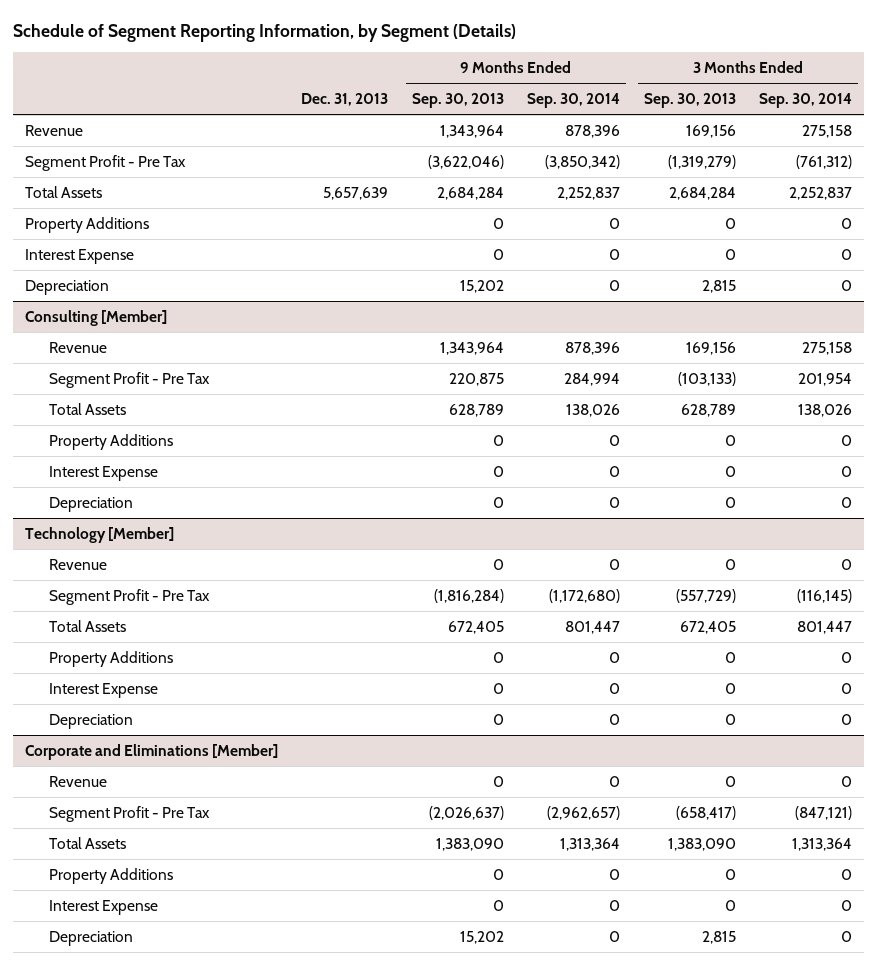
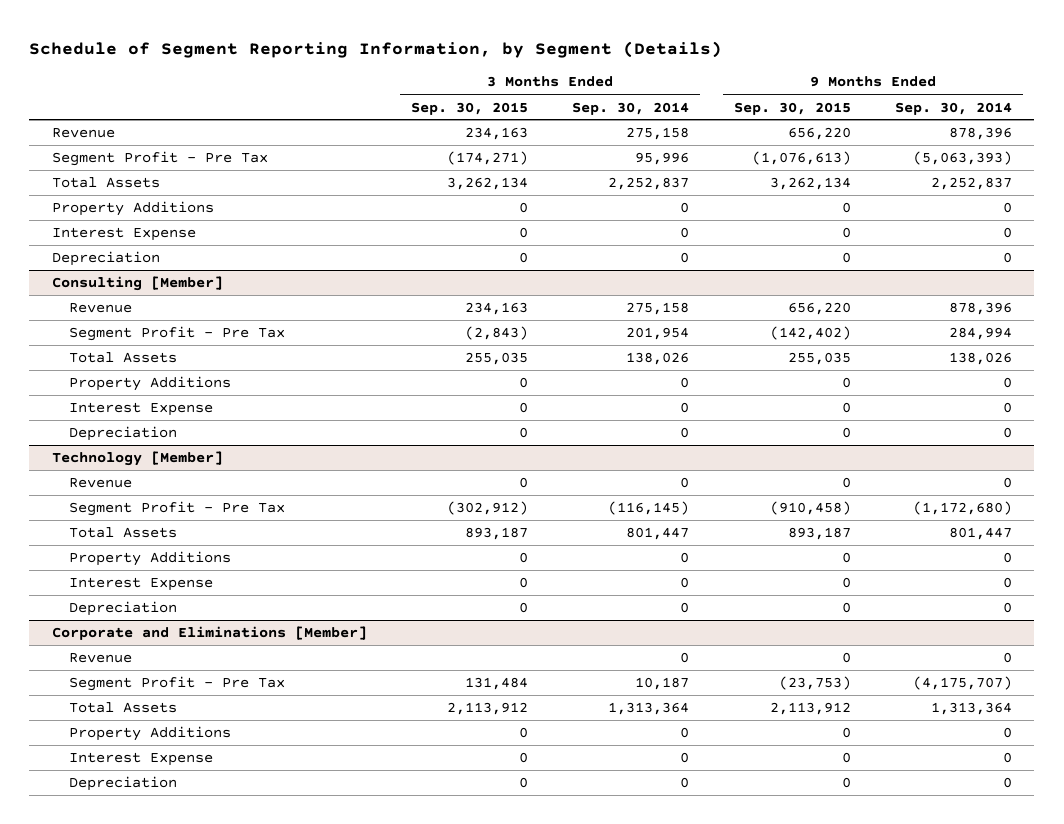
[301,93,389,107] Dec. 31, 2013 -> none
[411,93,504,109] Sep. 30, 2013 -> none
[643,93,736,109] Sep. 30, 2013 -> none
none -> [410,101,528,115] Sep. 30, 2015
none -> [733,101,851,115] Sep. 30, 2015
[545,154,621,169] (3,850,342) -> [913,151,1013,166] (5,063,393)
[795,154,852,169] (761,312) -> [635,152,690,166] 95,996
[547,805,621,820] (2,962,657) -> [913,676,1013,691] (4,175,707)
[794,805,852,820] (847,121) -> [635,677,690,691] 10,187

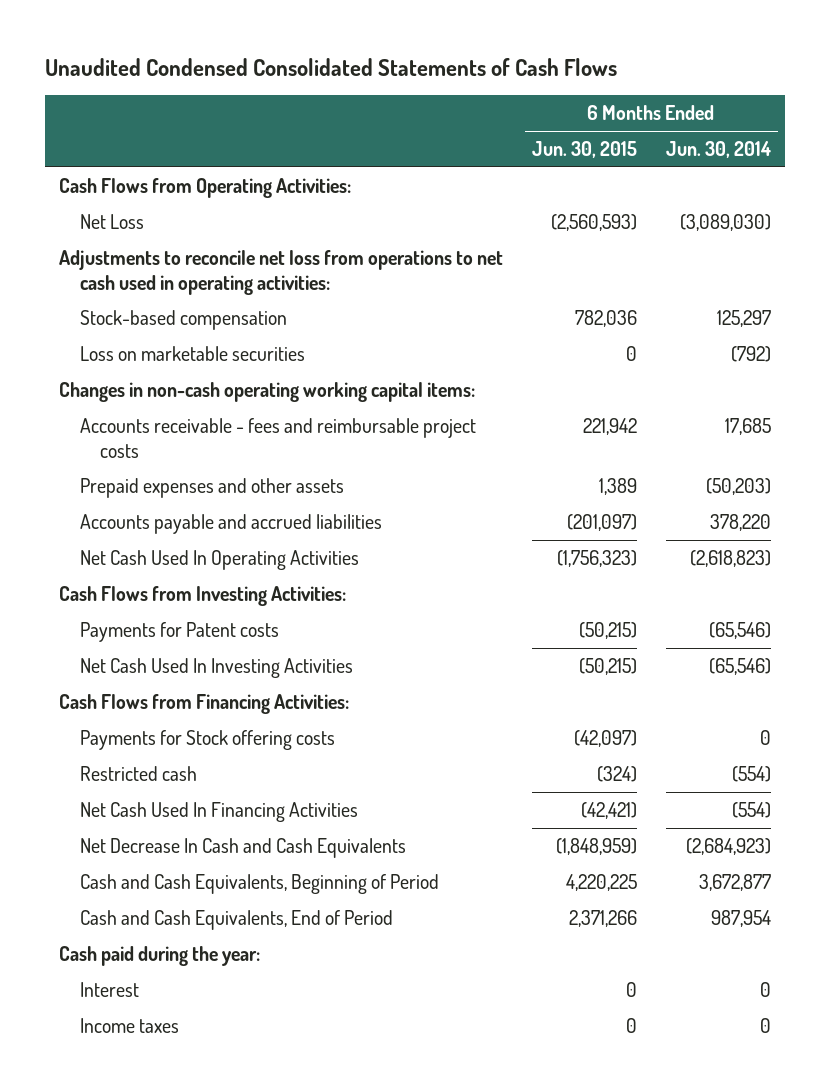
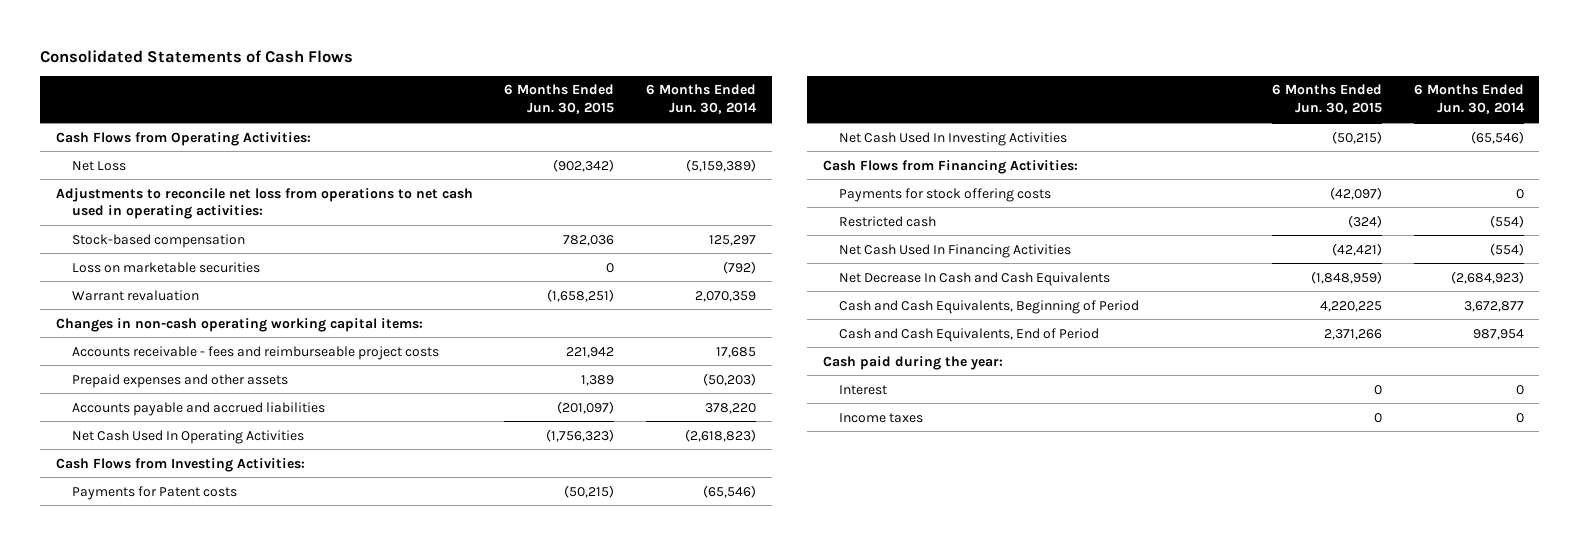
[44,57,617,76] Unaudited Condensed Consolidated Statements of Cash Flows -> [39,49,353,63] Consolidated Statements of Cash Flows
[550,214,637,232] (2,560,593) -> [553,158,615,172] (902,342)
[679,214,771,232] (3,089,030) -> [686,158,757,172] (5,159,389)
none -> [71,289,199,301] Warrant revaluation
[79,418,476,458] Accounts receivable - fees and reimbursable project costs -> [71,345,439,360] Accounts receivable - fees and reimburseable project costs
[79,730,335,751] Payments for Stock offering costs -> [839,187,1052,202] Payments for stock offering costs

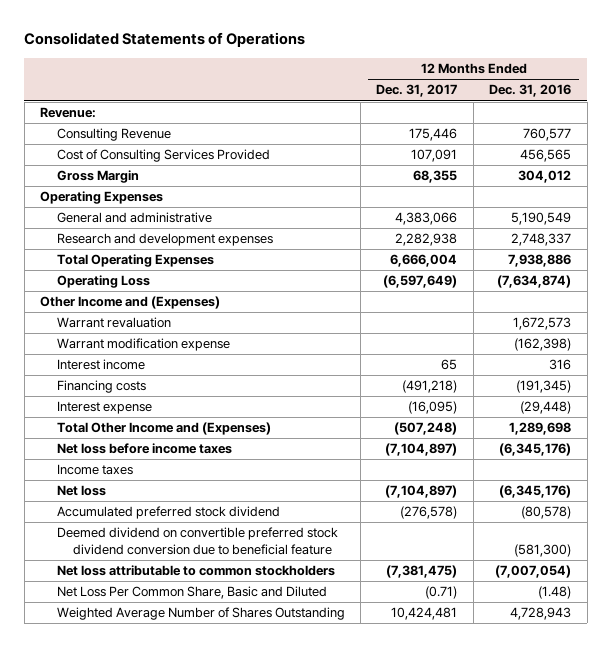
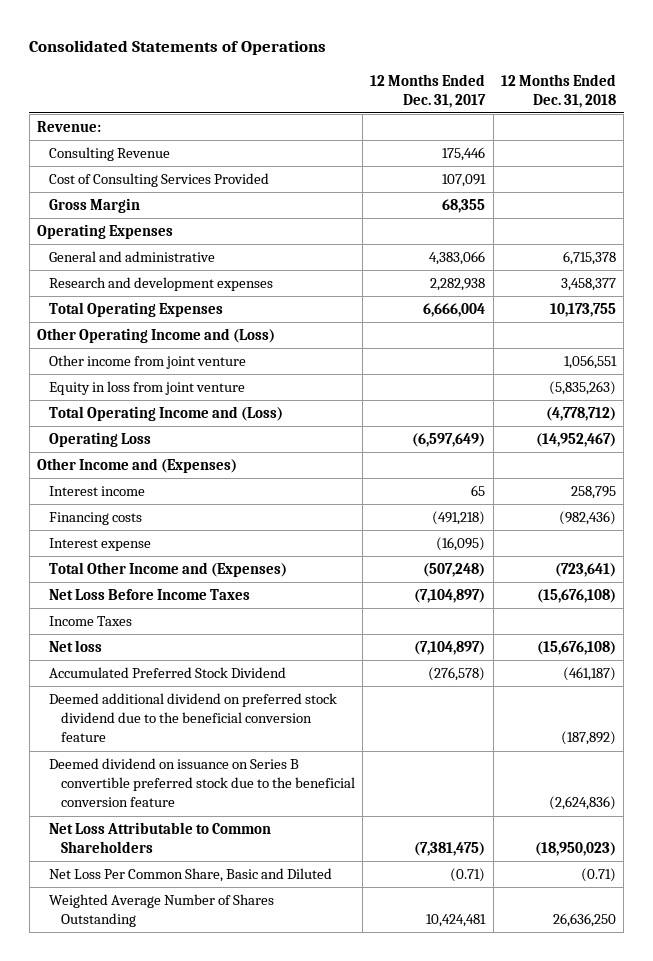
[489,84,572,98] Dec. 31, 2016 -> none
none -> [500,73,616,108] 12 Months Ended Dec. 31, 2018
none -> [36,328,275,344] Other Operating Income and (Loss)
none -> [48,355,246,370] Other income from joint venture
none -> [48,381,245,396] Equity in loss from joint venture
none -> [48,406,283,422] Total Operating Income and (Loss)
[56,317,171,329] Warrant revaluation -> none
[56,338,230,352] Warrant modification expense -> none
[56,443,232,455] Net loss before income taxes -> [48,589,250,601] Net Loss Before Income Taxes
[56,464,133,476] Income taxes -> [48,616,132,627] Income Taxes
[56,506,280,520] Accumulated preferred stock dividend -> [48,667,286,679] Accumulated Preferred Stock Dividend
[56,527,338,555] Deemed dividend on convertible preferred stock dividend conversion due to beneficial feature -> [48,693,337,743] Deemed additional dividend on preferred stock dividend due to the beneficial conversion feature
none -> [48,758,355,808] Deemed dividend on issuance on Series B convertible preferred stock due to the beneficial conversion feature
[56,565,335,577] Net loss attributable to common stockholders -> [48,822,271,854] Net Loss Attributable to Common Shareholders

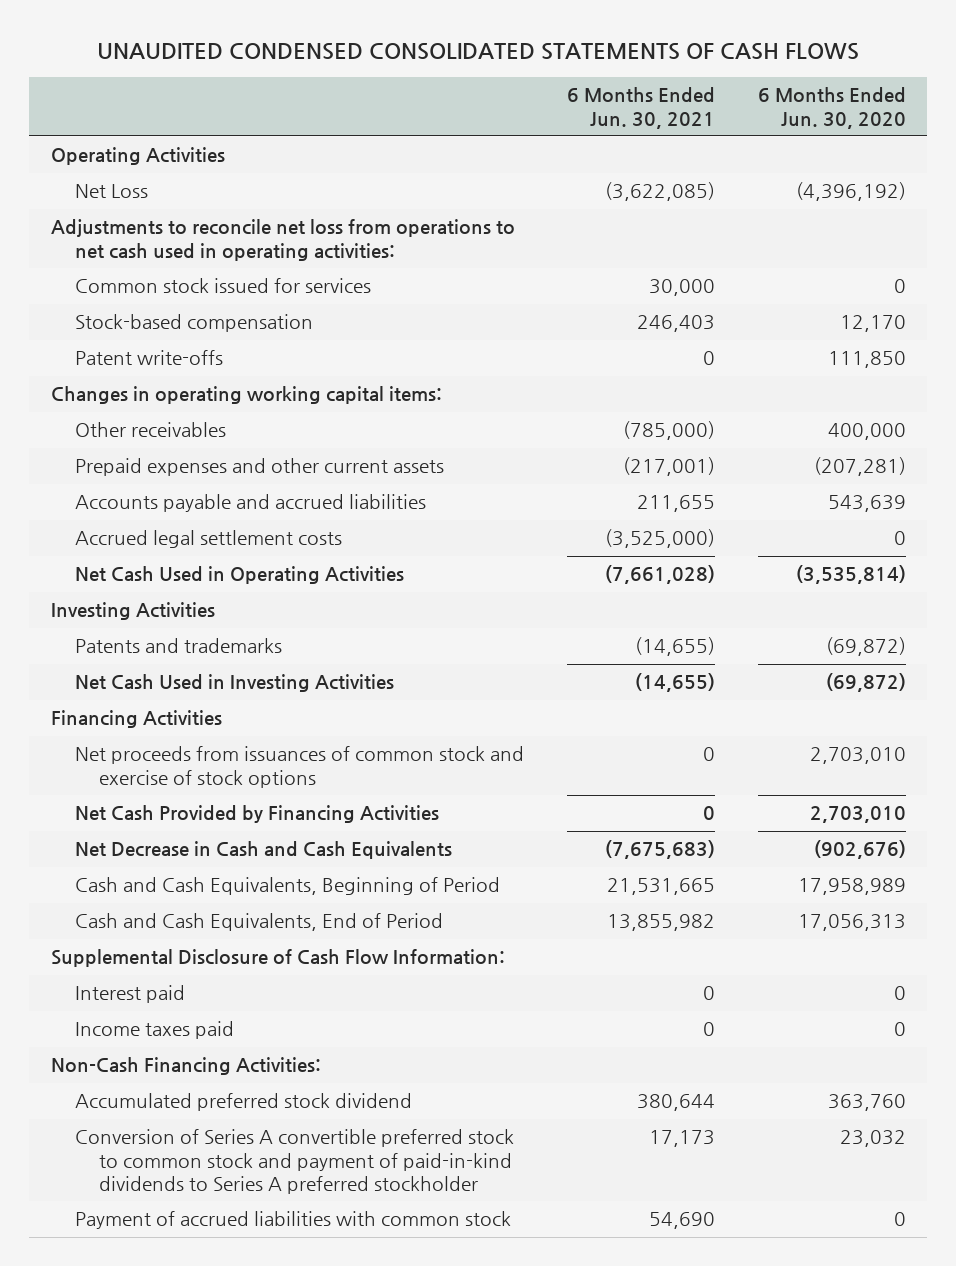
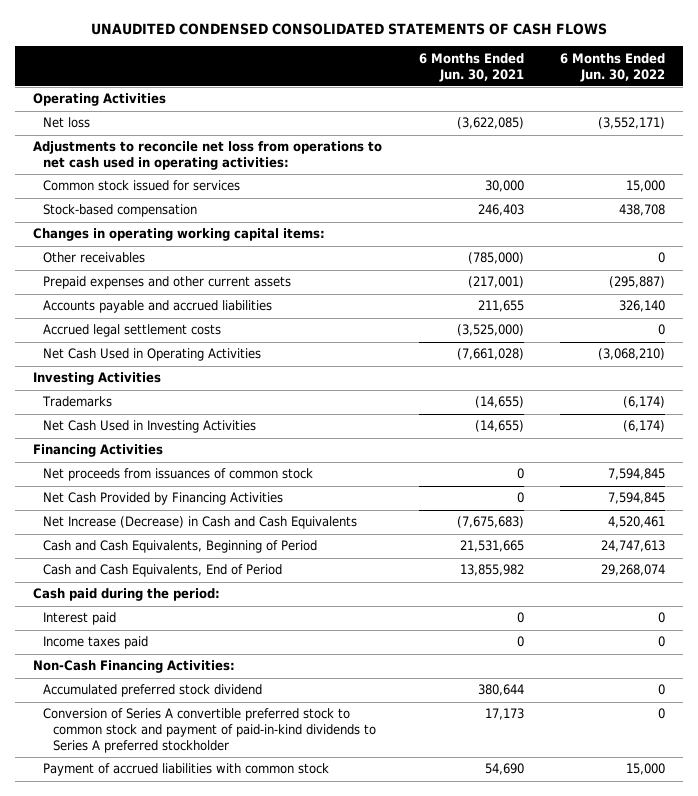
[757,87,906,129] 6 Months Ended Jun. 30, 2020 -> none
none -> [560,52,666,82] 6 Months Ended Jun. 30, 2022
[74,184,148,199] Net Loss -> [43,117,91,129] Net loss
[74,350,223,366] Patent write-offs -> none
[74,638,282,654] Patents and trademarks -> [42,396,113,408] Trademarks
[74,746,524,788] Net proceeds from issuances of common stock and exercise of stock options -> [43,468,314,482] Net proceeds from issuances of common stock
[74,841,452,860] Net Decrease in Cash and Cash Equivalents -> [43,516,358,530] Net Increase (Decrease) in Cash and Cash Equivalents
[50,949,505,968] Supplemental Disclosure of Cash Flow Information: -> none
none -> [33,588,221,602] Cash paid during the period:

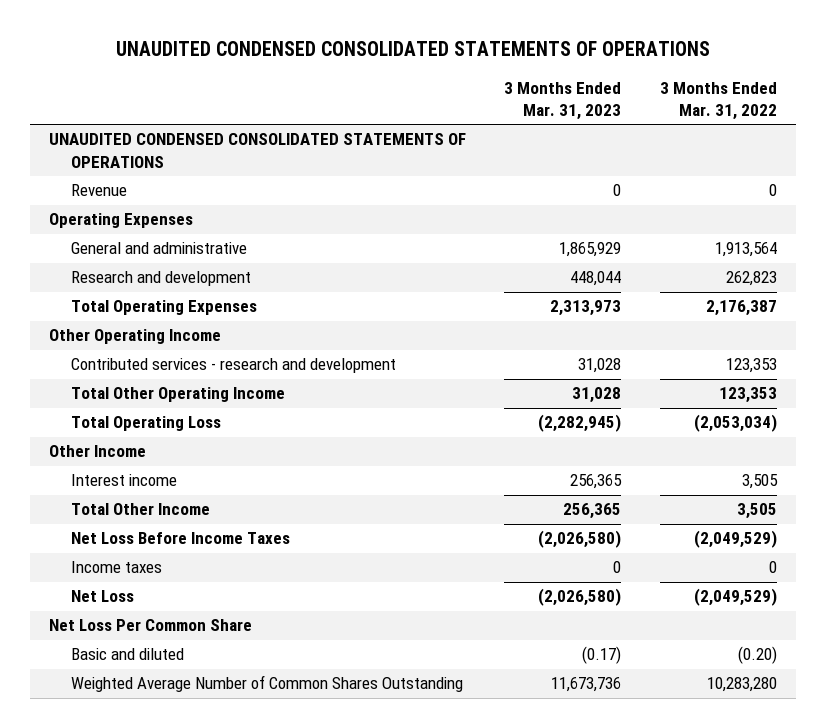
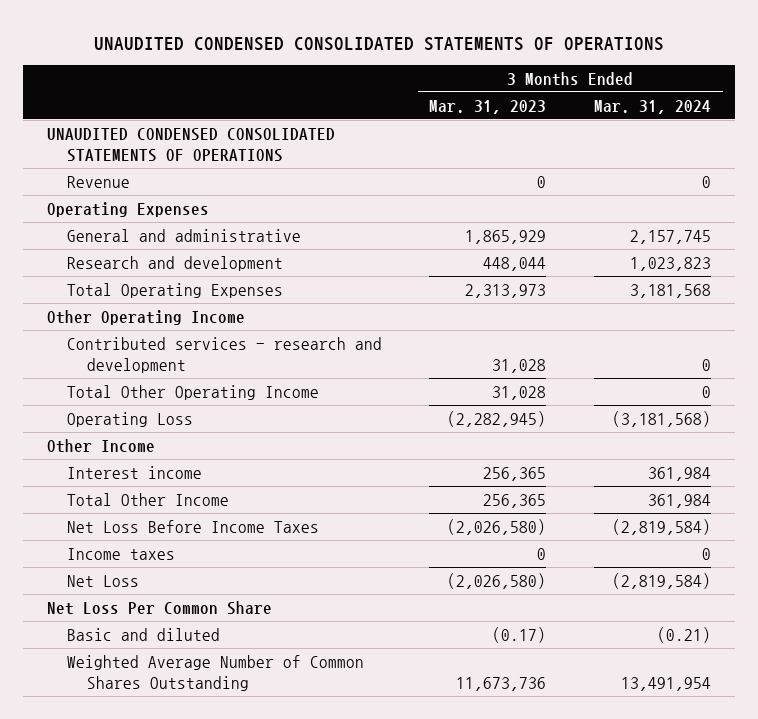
[659,81,777,120] 3 Months Ended Mar. 31, 2022 -> none
none -> [594,99,712,114] Mar. 31, 2024
[71,416,222,432] Total Operating Loss -> [66,411,193,427] Operating Loss

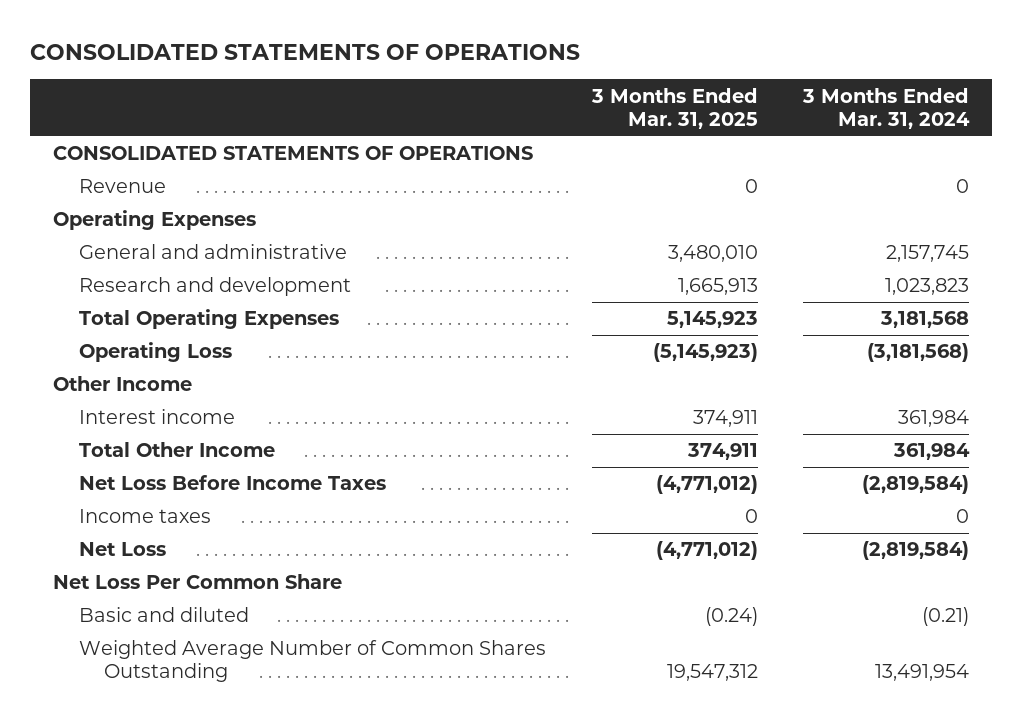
[93,36,664,51] UNAUDITED CONDENSED CONSOLIDATED STATEMENTS OF OPERATIONS -> [30,44,581,61] CONSOLIDATED STATEMENTS OF OPERATIONS
[429,99,547,114] Mar. 31, 2023 -> none
none -> [590,87,758,129] 3 Months Ended Mar. 31, 2025
[46,127,335,162] UNAUDITED CONDENSED CONSOLIDATED STATEMENTS OF OPERATIONS -> [53,146,534,161] CONSOLIDATED STATEMENTS OF OPERATIONS
[46,309,245,325] Other Operating Income -> none
[66,336,382,373] Contributed services - research and development -> none
[66,384,319,400] Total Other Operating Income -> none

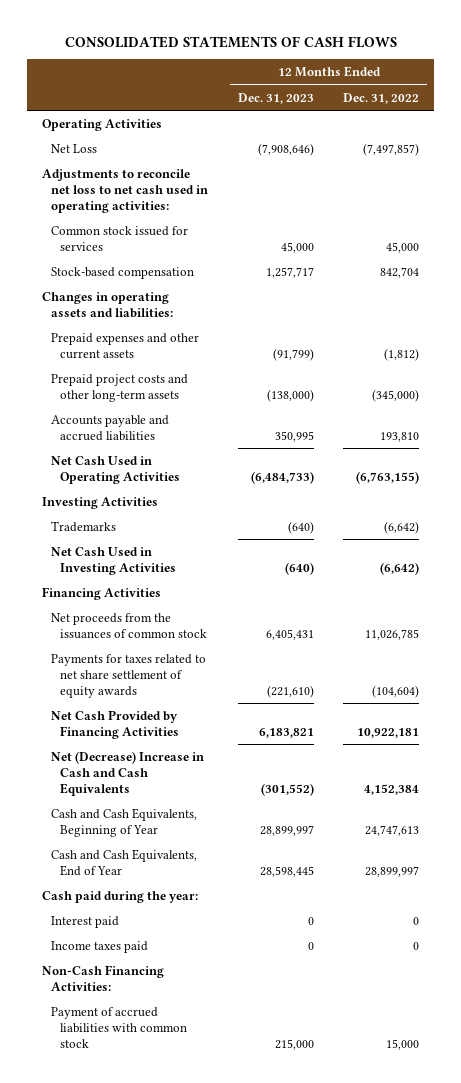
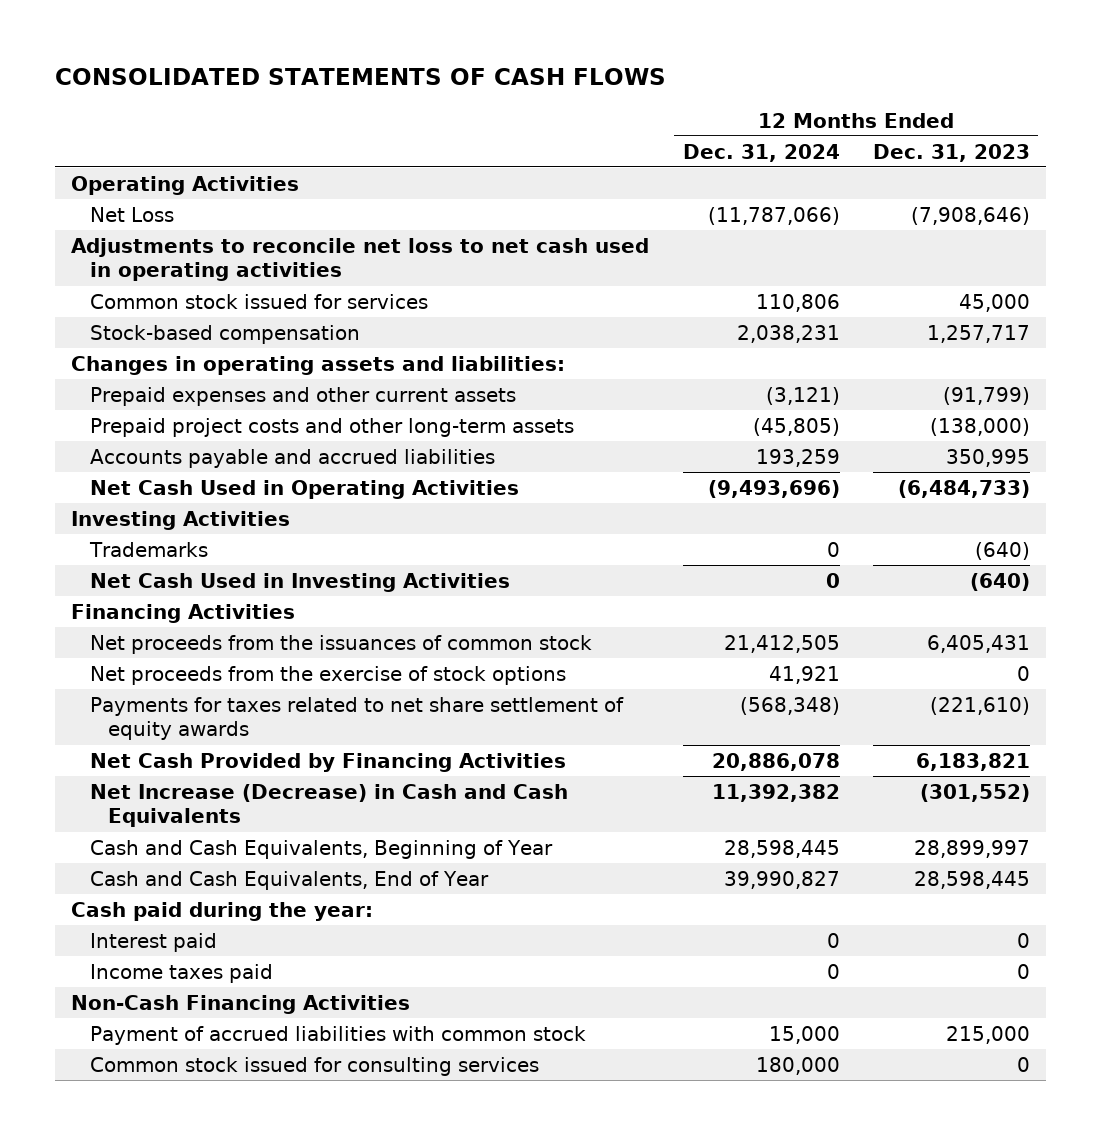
[343,92,420,104] Dec. 31, 2022 -> none
none -> [682,143,840,162] Dec. 31, 2024
[41,168,209,213] Adjustments to reconcile net loss to net cash used in operating activities: -> [71,237,650,282] Adjustments to reconcile net loss to net cash used in operating activities
none -> [89,665,566,685] Net proceeds from the exercise of stock options
[51,750,205,796] Net (Decrease) Increase in Cash and Cash Equivalents -> [89,783,568,828] Net Increase (Decrease) in Cash and Cash Equivalents
[41,964,164,991] Non-Cash Financing Activities: -> [71,994,411,1014] Non-Cash Financing Activities
none -> [89,1056,539,1076] Common stock issued for consulting services

